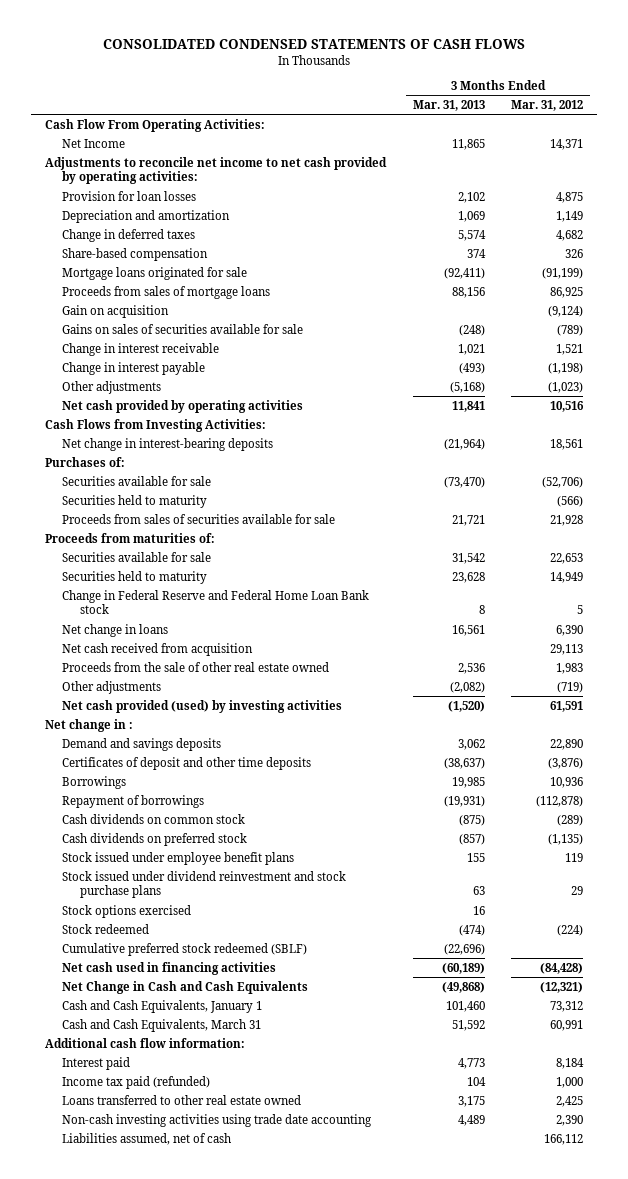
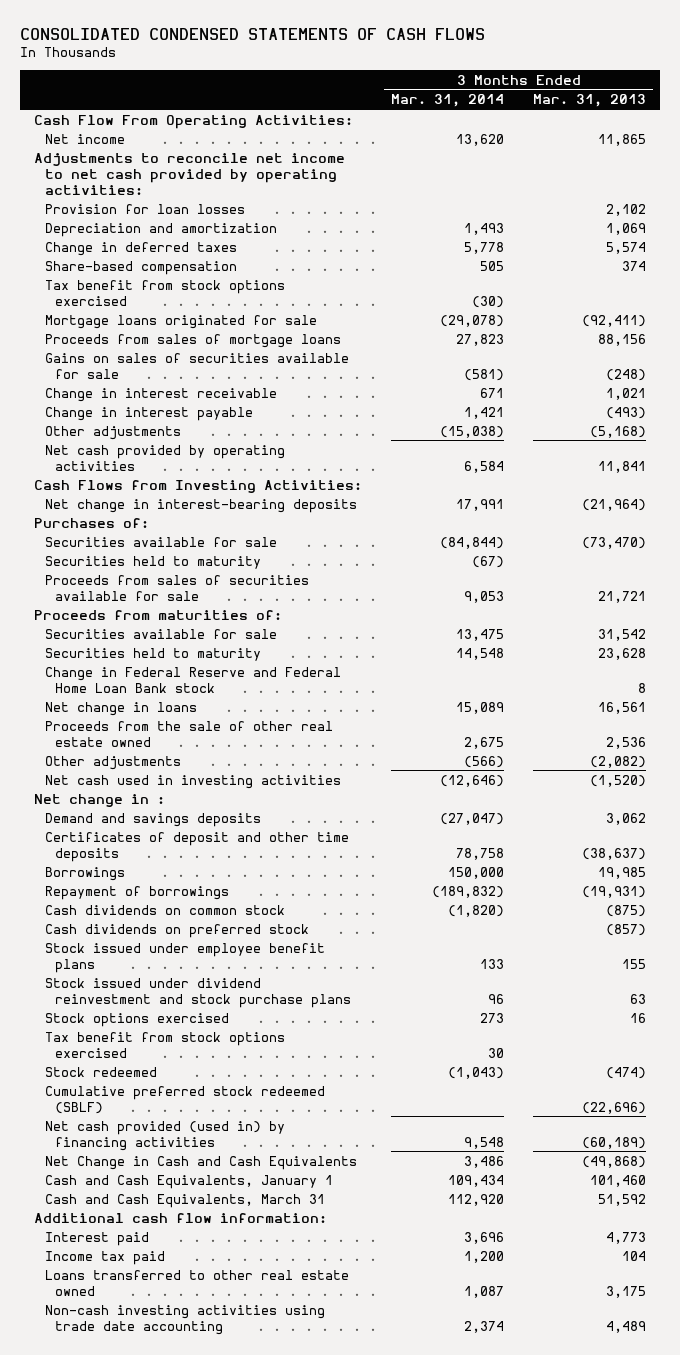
[511,100,584,112] Mar. 31, 2012 -> none
none -> [391,94,505,108] Mar. 31, 2014
[62,138,126,148] Net Income -> [44,133,125,144] Net income
none -> [44,279,285,306] Tax benefit from stock options exercised
[62,304,170,318] Gain on acquisition -> none
[62,642,254,656] Net cash received from acquisition -> none
[62,699,343,713] Net cash provided (used) by investing activities -> [44,774,341,789] Net cash used in investing activities
none -> [44,1031,285,1058] Tax benefit from stock options exercised
[62,961,277,975] Net cash used in financing activities -> [44,1120,285,1151] Net cash provided (used in) by financing activities
[62,1075,211,1089] Income tax paid (refunded) -> [44,1250,165,1265] Income tax paid
[62,1132,232,1145] Liabilities assumed, net of cash -> none

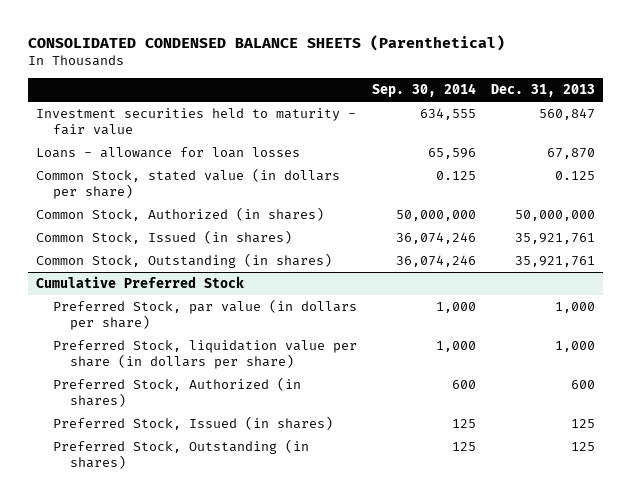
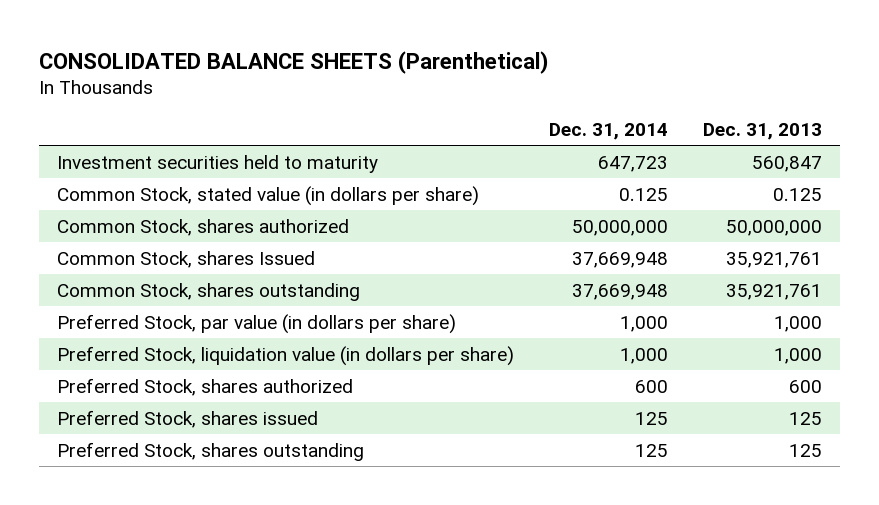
[28,35,506,52] CONSOLIDATED CONDENSED BALANCE SHEETS (Parenthetical) -> [39,50,550,74] CONSOLIDATED BALANCE SHEETS (Parenthetical)
[372,83,477,98] Sep. 30, 2014 -> none
none -> [548,123,668,141] Dec. 31, 2014
[35,146,300,158] Loans - allowance for loan losses -> none
[35,107,356,136] Investment securities held to maturity - fair value -> [56,154,378,173] Investment securities held to maturity
[35,275,244,288] Cumulative Preferred Stock -> none
[35,206,324,221] Common Stock, Authorized (in shares) -> [56,218,349,236] Common Stock, shares authorized
[35,229,292,244] Common Stock, Issued (in shares) -> [56,250,315,268] Common Stock, shares Issued
[35,252,332,268] Common Stock, Outstanding (in shares) -> [56,282,360,301] Common Stock, shares outstanding
[52,339,357,370] Preferred Stock, liquidation value per share (in dollars per share) -> [56,345,514,366] Preferred Stock, liquidation value (in dollars per share)
[52,376,301,408] Preferred Stock, Authorized (in shares) -> [56,377,353,396] Preferred Stock, shares authorized
[52,415,333,430] Preferred Stock, Issued (in shares) -> [56,409,318,428] Preferred Stock, shares issued
[52,438,309,470] Preferred Stock, Outstanding (in shares) -> [56,441,364,461] Preferred Stock, shares outstanding

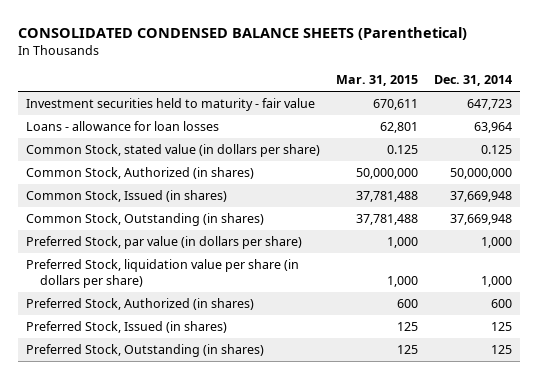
[39,50,550,74] CONSOLIDATED BALANCE SHEETS (Parenthetical) -> [18,27,468,41] CONSOLIDATED CONDENSED BALANCE SHEETS (Parenthetical)
[703,123,823,141] Dec. 31, 2013 -> none
none -> [336,75,419,87] Mar. 31, 2015
[56,154,378,173] Investment securities held to maturity -> [26,98,316,112] Investment securities held to maturity - fair value
none -> [26,121,220,132] Loans - allowance for loan losses
[56,218,349,236] Common Stock, shares authorized -> [26,167,255,180] Common Stock, Authorized (in shares)
[56,250,315,268] Common Stock, shares Issued -> [26,190,228,203] Common Stock, Issued (in shares)
[56,282,360,301] Common Stock, shares outstanding -> [26,213,265,227] Common Stock, Outstanding (in shares)
[56,345,514,366] Preferred Stock, liquidation value (in dollars per share) -> [26,259,300,288] Preferred Stock, liquidation value per share (in dollars per share)
[56,377,353,396] Preferred Stock, shares authorized -> [26,298,255,311] Preferred Stock, Authorized (in shares)
[56,409,318,428] Preferred Stock, shares issued -> [26,321,228,334] Preferred Stock, Issued (in shares)
[56,441,364,461] Preferred Stock, shares outstanding -> [26,344,265,358] Preferred Stock, Outstanding (in shares)

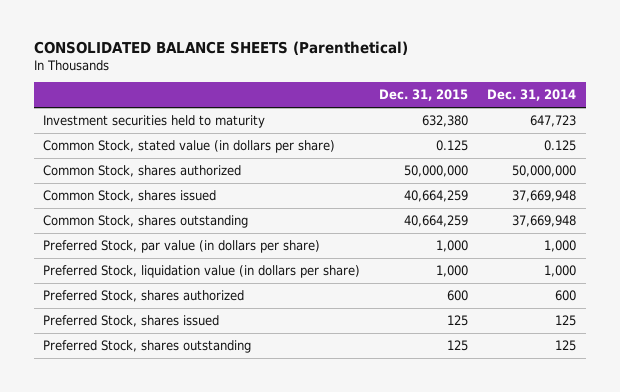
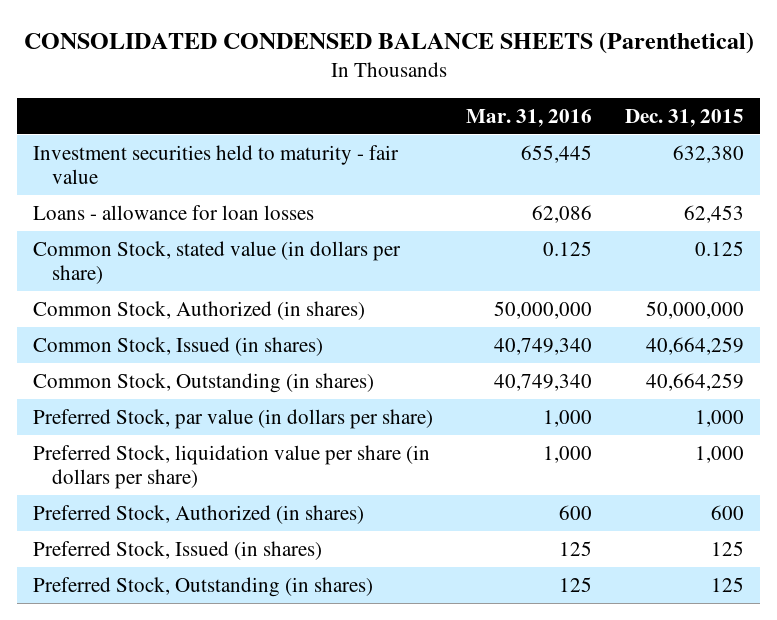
[33,41,408,56] CONSOLIDATED BALANCE SHEETS (Parenthetical) -> [23,32,754,55] CONSOLIDATED CONDENSED BALANCE SHEETS (Parenthetical)
[487,89,577,102] Dec. 31, 2014 -> none
none -> [466,108,593,127] Mar. 31, 2016
[43,114,266,128] Investment securities held to maturity -> [33,144,400,185] Investment securities held to maturity - fair value
none -> [33,204,315,220] Loans - allowance for loan losses
[43,164,242,177] Common Stock, shares authorized -> [33,300,366,320] Common Stock, Authorized (in shares)
[43,189,217,202] Common Stock, shares issued -> [33,336,324,356] Common Stock, Issued (in shares)
[43,214,249,228] Common Stock, shares outstanding -> [33,372,375,393] Common Stock, Outstanding (in shares)
[43,264,361,278] Preferred Stock, liquidation value (in dollars per share) -> [33,444,431,490] Preferred Stock, liquidation value per share (in dollars per share)
[43,289,245,302] Preferred Stock, shares authorized -> [33,504,365,524] Preferred Stock, Authorized (in shares)
[43,314,220,327] Preferred Stock, shares issued -> [33,540,323,560] Preferred Stock, Issued (in shares)
[43,339,252,353] Preferred Stock, shares outstanding -> [33,576,374,597] Preferred Stock, Outstanding (in shares)

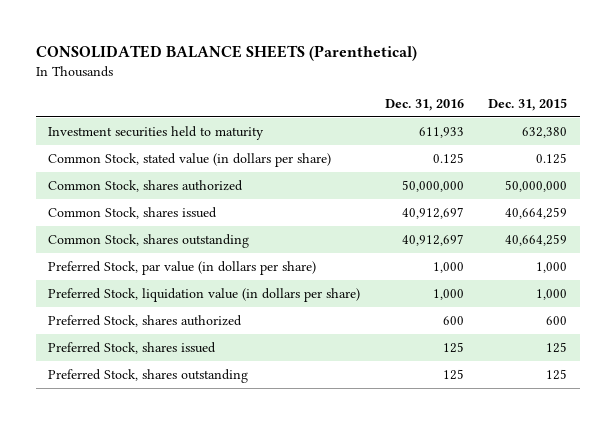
[23,32,754,55] CONSOLIDATED CONDENSED BALANCE SHEETS (Parenthetical) -> [35,45,417,62] CONSOLIDATED BALANCE SHEETS (Parenthetical)
[466,108,593,127] Mar. 31, 2016 -> none
none -> [384,98,464,111] Dec. 31, 2016
[33,204,315,220] Loans - allowance for loan losses -> none
[33,144,400,185] Investment securities held to maturity - fair value -> [48,125,265,140] Investment securities held to maturity
[33,300,366,320] Common Stock, Authorized (in shares) -> [48,179,244,192] Common Stock, shares authorized
[33,336,324,356] Common Stock, Issued (in shares) -> [48,206,218,219] Common Stock, shares issued
[33,372,375,393] Common Stock, Outstanding (in shares) -> [48,233,250,248] Common Stock, shares outstanding
[33,444,431,490] Preferred Stock, liquidation value per share (in dollars per share) -> [48,287,361,302] Preferred Stock, liquidation value (in dollars per share)
[33,504,365,524] Preferred Stock, Authorized (in shares) -> [48,314,243,327] Preferred Stock, shares authorized
[33,540,323,560] Preferred Stock, Issued (in shares) -> [48,341,217,354] Preferred Stock, shares issued
[33,576,374,597] Preferred Stock, Outstanding (in shares) -> [48,368,249,383] Preferred Stock, shares outstanding

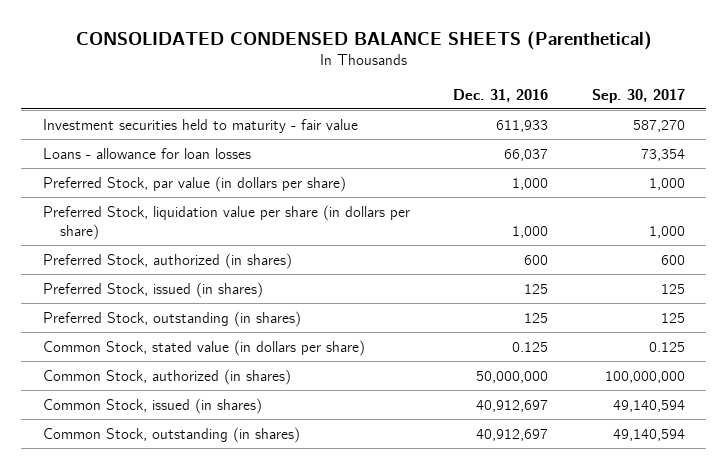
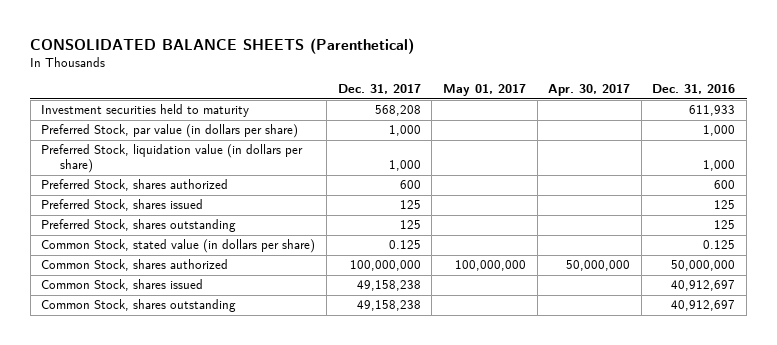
[75,30,652,50] CONSOLIDATED CONDENSED BALANCE SHEETS (Parenthetical) -> [30,37,415,54] CONSOLIDATED BALANCE SHEETS (Parenthetical)
[591,88,685,103] Sep. 30, 2017 -> none
none -> [337,84,421,95] Dec. 31, 2017
none -> [442,84,526,97] May 01, 2017
none -> [548,84,631,97] Apr. 30, 2017
[42,147,251,159] Loans - allowance for loan losses -> none
[42,118,358,133] Investment securities held to maturity - fair value -> [41,104,250,118] Investment securities held to maturity
[42,204,410,240] Preferred Stock, liquidation value per share (in dollars per share) -> [41,144,304,174] Preferred Stock, liquidation value (in dollars per share)
[42,252,292,269] Preferred Stock, authorized (in shares) -> [41,179,229,192] Preferred Stock, shares authorized
[42,281,263,298] Preferred Stock, issued (in shares) -> [41,199,204,212] Preferred Stock, shares issued
[42,310,301,327] Preferred Stock, outstanding (in shares) -> [41,219,237,233] Preferred Stock, shares outstanding
[42,368,291,385] Common Stock, authorized (in shares) -> [41,259,229,272] Common Stock, shares authorized
[42,397,262,414] Common Stock, issued (in shares) -> [41,279,204,292] Common Stock, shares issued
[42,426,300,443] Common Stock, outstanding (in shares) -> [41,299,237,313] Common Stock, shares outstanding

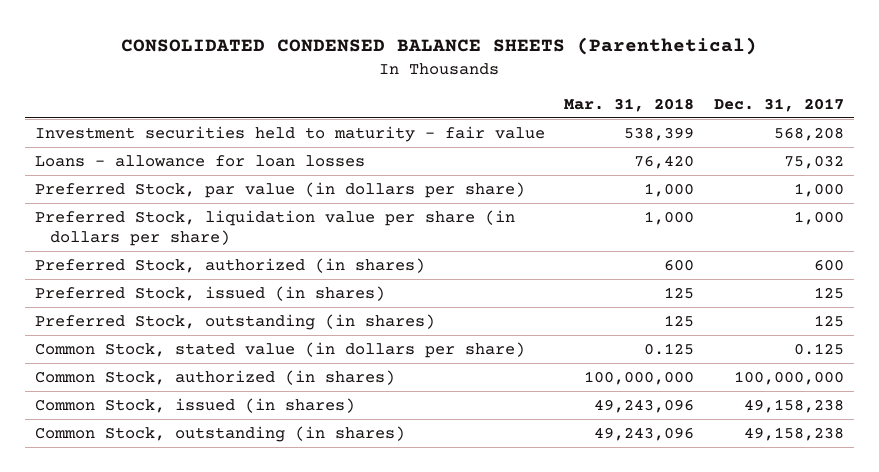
[30,37,415,54] CONSOLIDATED BALANCE SHEETS (Parenthetical) -> [121,36,758,55] CONSOLIDATED CONDENSED BALANCE SHEETS (Parenthetical)
[442,84,526,97] May 01, 2017 -> none
[548,84,631,97] Apr. 30, 2017 -> none
[652,84,736,95] Dec. 31, 2016 -> none
none -> [564,98,695,113] Mar. 31, 2018
[41,104,250,118] Investment securities held to maturity -> [34,125,545,142] Investment securities held to maturity - fair value
none -> [34,154,365,167] Loans - allowance for loan losses
[41,144,304,174] Preferred Stock, liquidation value (in dollars per share) -> [34,209,515,246] Preferred Stock, liquidation value per share (in dollars per share)
[41,179,229,192] Preferred Stock, shares authorized -> [34,257,425,273] Preferred Stock, authorized (in shares)
[41,199,204,212] Preferred Stock, shares issued -> [34,285,385,301] Preferred Stock, issued (in shares)
[41,219,237,233] Preferred Stock, shares outstanding -> [34,313,435,330] Preferred Stock, outstanding (in shares)
[41,259,229,272] Common Stock, shares authorized -> [34,369,395,385] Common Stock, authorized (in shares)
[41,279,204,292] Common Stock, shares issued -> [34,397,355,413] Common Stock, issued (in shares)
[41,299,237,313] Common Stock, shares outstanding -> [34,425,405,442] Common Stock, outstanding (in shares)

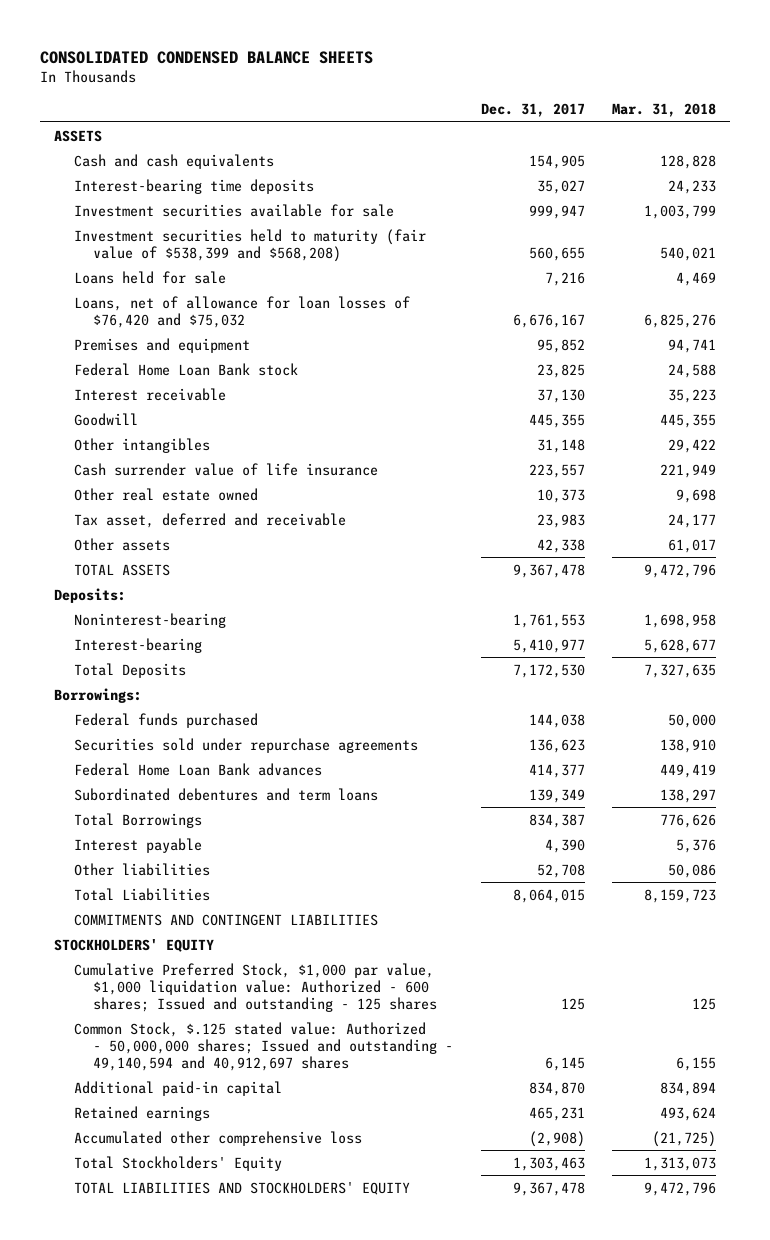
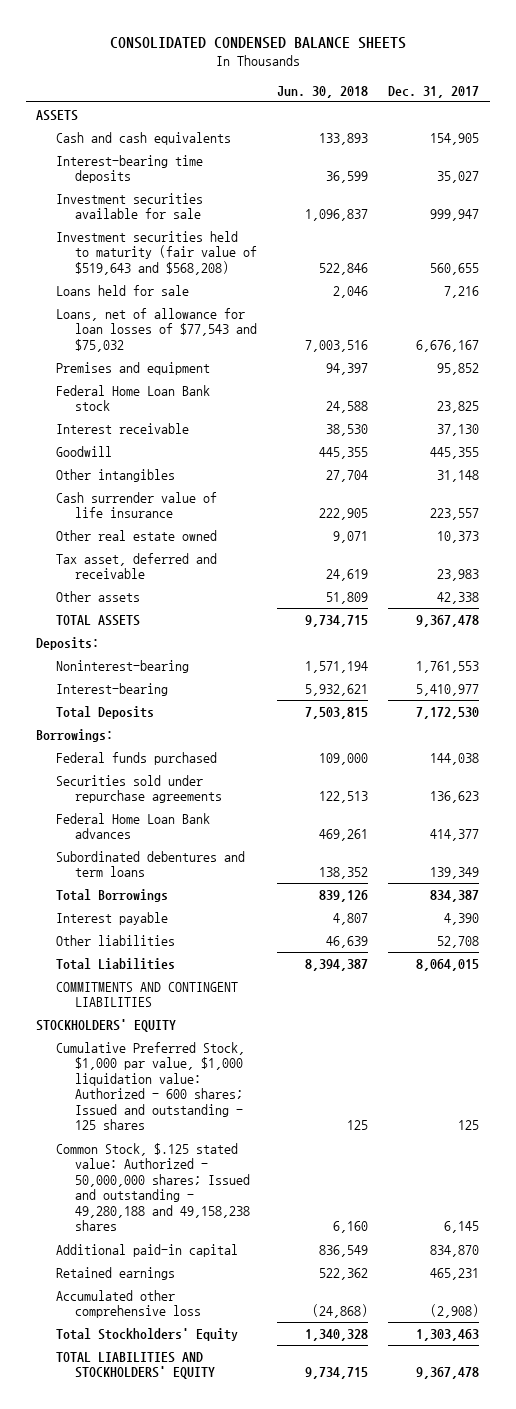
[612,102,717,117] Mar. 31, 2018 -> none
none -> [277,85,369,98] Jun. 30, 2018
[73,228,426,262] Investment securities held to maturity (fair value of $538,399 and $568,208) -> [55,230,257,275] Investment securities held to maturity (fair value of $519,643 and $568,208)
[73,295,410,328] Loans, net of allowance for loan losses of $76,420 and $75,032 -> [55,307,257,352] Loans, net of allowance for loan losses of $77,543 and $75,032
[73,1021,454,1071] Common Stock, $.125 stated value: Authorized - 50,000,000 shares; Issued and outstanding - 49,140,594 and 40,912,697 shares -> [55,1142,250,1232] Common Stock, $.125 stated value: Authorized - 50,000,000 shares; Issued and outstanding - 49,280,188 and 49,158,238 shares

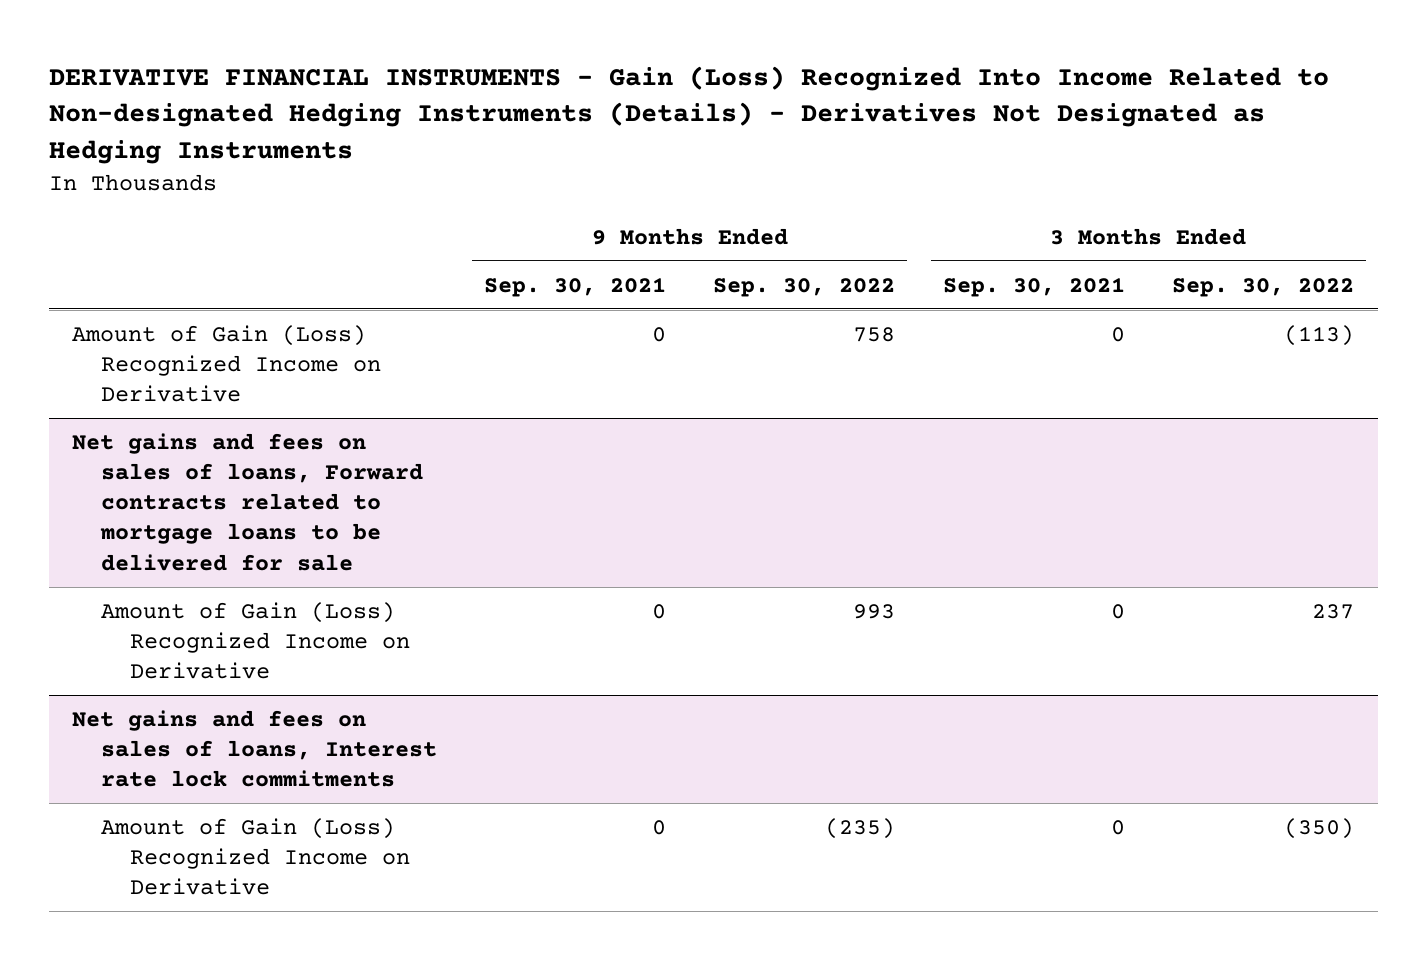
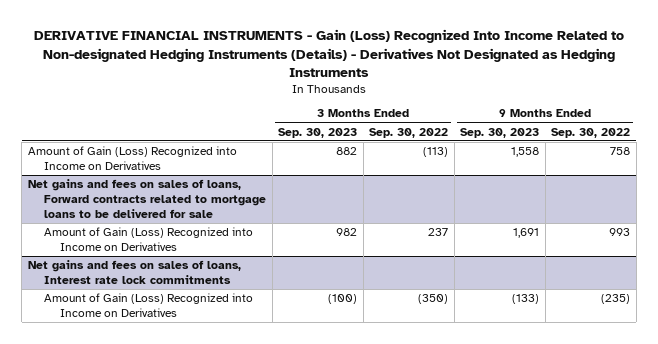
[484,276,667,297] Sep. 30, 2021 -> none
[942,276,1125,297] Sep. 30, 2021 -> none
none -> [278,127,358,138] Sep. 30, 2023
none -> [460,127,540,138] Sep. 30, 2023
[72,324,382,403] Amount of Gain (Loss) Recognized Income on Derivative -> [27,146,237,171] Amount of Gain (Loss) Recognized into Income on Derivatives
[101,601,410,680] Amount of Gain (Loss) Recognized Income on Derivative -> [44,227,254,252] Amount of Gain (Loss) Recognized into Income on Derivatives
[101,817,410,896] Amount of Gain (Loss) Recognized Income on Derivative -> [44,293,254,318] Amount of Gain (Loss) Recognized into Income on Derivatives

